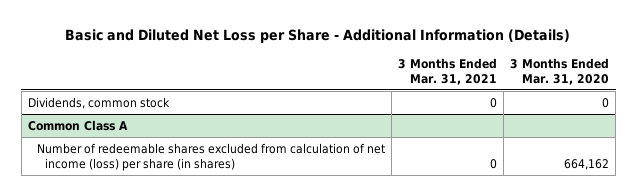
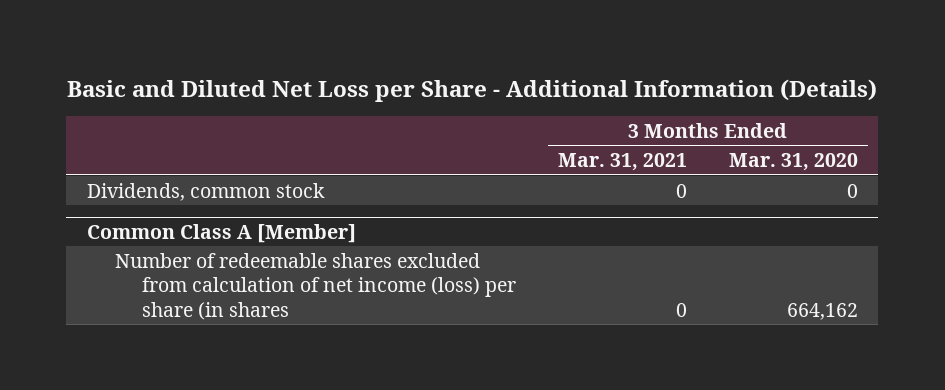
[27,119,128,131] Common Class A -> [87,223,357,243] Common Class A [Member]
[36,142,385,172] Number of redeemable shares excluded from calculation of net income (loss) per share (in shares) -> [114,252,517,320] Number of redeemable shares excluded from calculation of net income (loss) per share (in shares

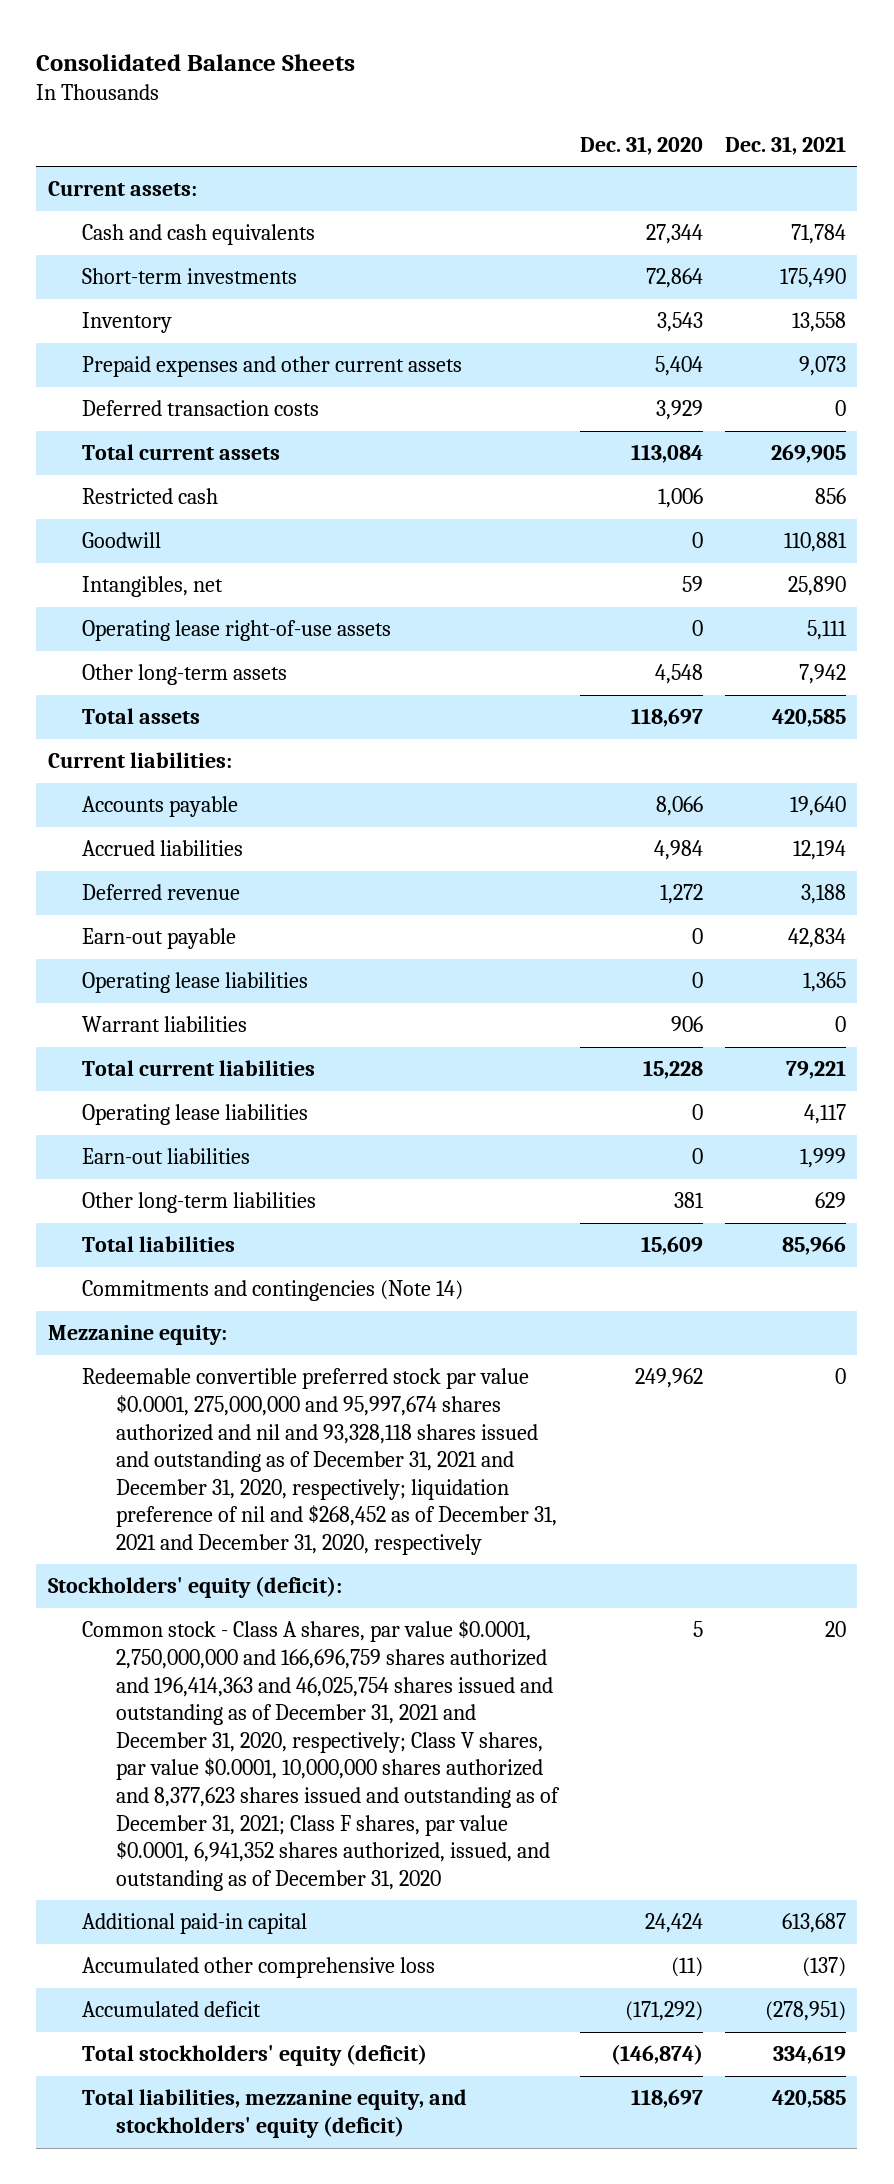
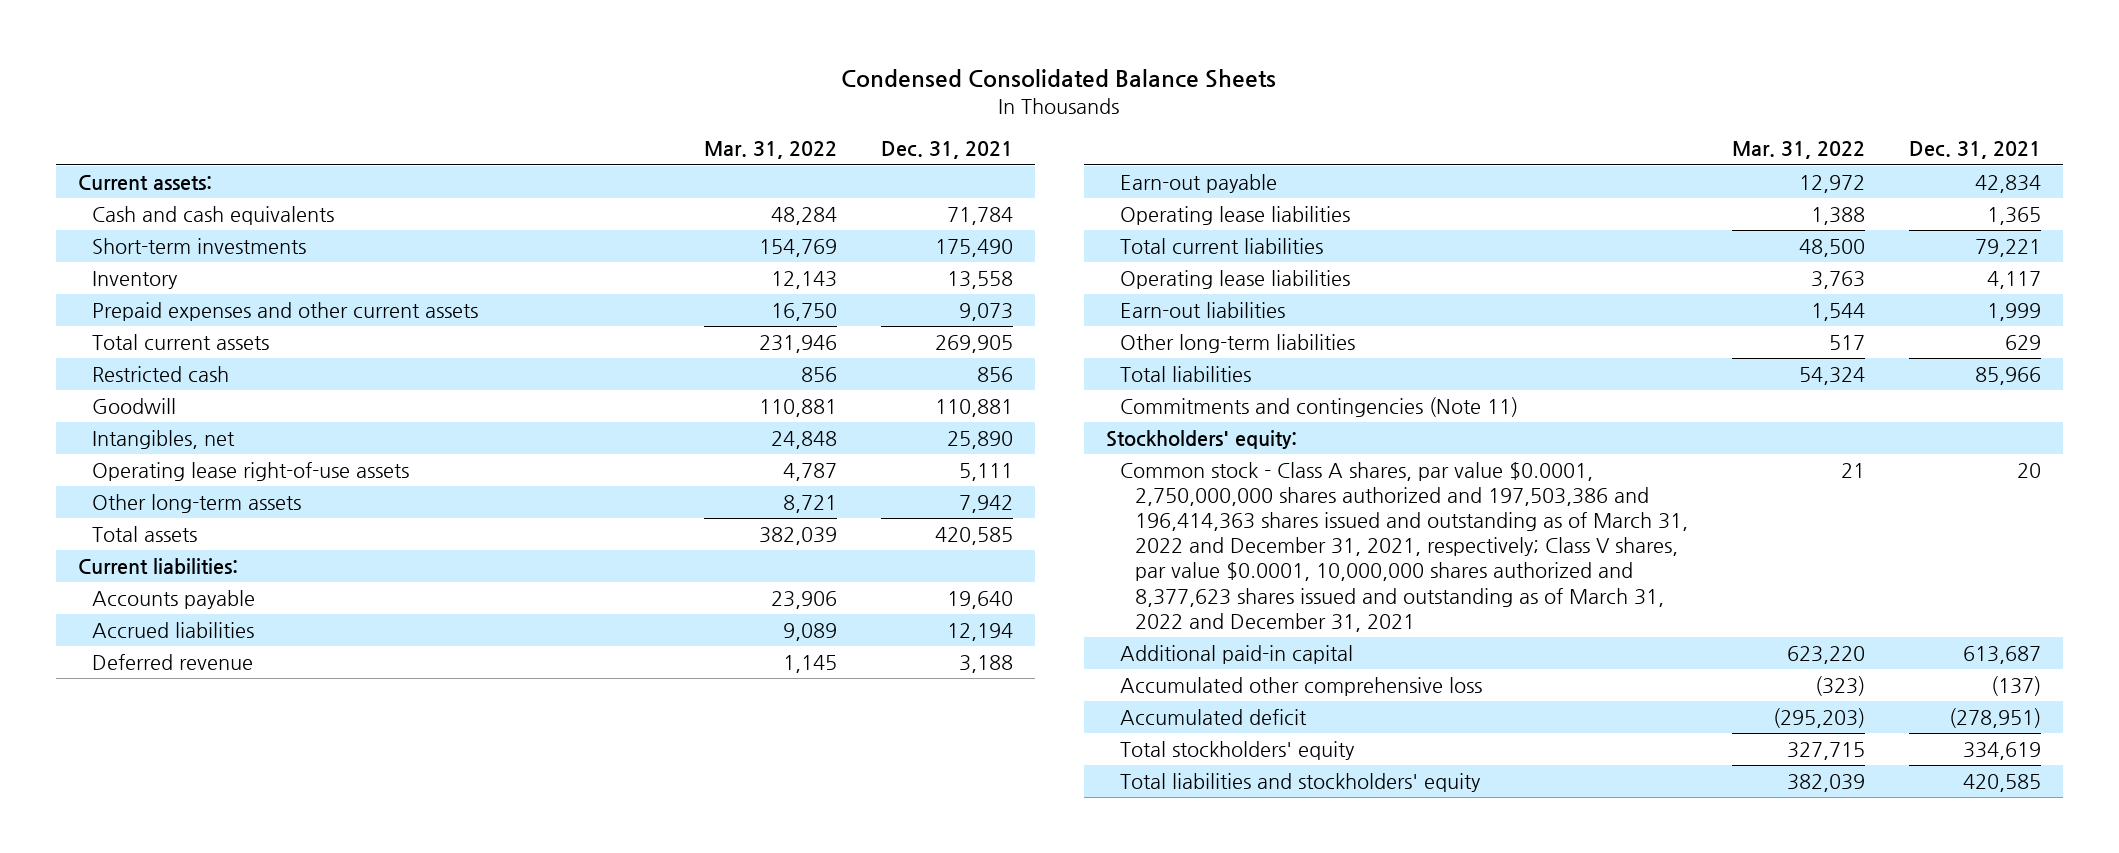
[36,53,356,71] Consolidated Balance Sheets -> [841,69,1277,89] Condensed Consolidated Balance Sheets
[580,135,704,155] Dec. 31, 2020 -> none
none -> [703,141,837,160] Mar. 31, 2022
[81,400,319,417] Deferred transaction costs -> none
[81,1016,247,1033] Warrant liabilities -> none
[47,1325,227,1346] Mezzanine equity: -> none
[81,1368,557,1555] Redeemable convertible preferred stock par value $0.0001, 275,000,000 and 95,997,674 shares authorized and nil and 93,328,118 shares issued and outstanding as of December 31, 2021 and December 31, 2020, respectively; liquidation preference of nil and $268,452 as of December 31, 2021 and December 31, 2020, respectively -> none
[81,1280,463,1302] Commitments and contingencies (Note 14) -> [1120,397,1519,418] Commitments and contingencies (Note 11)
[47,1576,342,1599] Stockholders' equity (deficit): -> [1105,430,1297,450] Stockholders' equity:
[81,1620,560,1891] Common stock - Class A shares, par value $0.0001, 2,750,000,000 and 166,696,759 shares authorized and 196,414,363 and 46,025,754 shares issued and outstanding as of December 31, 2021 and December 31, 2020, respectively; Class V shares, par value $0.0001, 10,000,000 shares authorized and 8,377,623 shares issued and outstanding as of December 31, 2021; Class F shares, par value $0.0001, 6,941,352 shares authorized, issued, and outstanding as of December 31, 2020 -> [1120,462,1688,632] Common stock - Class A shares, par value $0.0001, 2,750,000,000 shares authorized and 197,503,386 and 196,414,363 shares issued and outstanding as of March 31, 2022 and December 31, 2021, respectively; Class V shares, par value $0.0001, 10,000,000 shares authorized and 8,377,623 shares issued and outstanding as of March 31, 2022 and December 31, 2021
[81,2044,427,2067] Total stockholders' equity (deficit) -> [1120,741,1356,761] Total stockholders' equity
[81,2089,467,2139] Total liabilities, mezzanine equity, and stockholders' equity (deficit) -> [1120,773,1482,793] Total liabilities and stockholders' equity

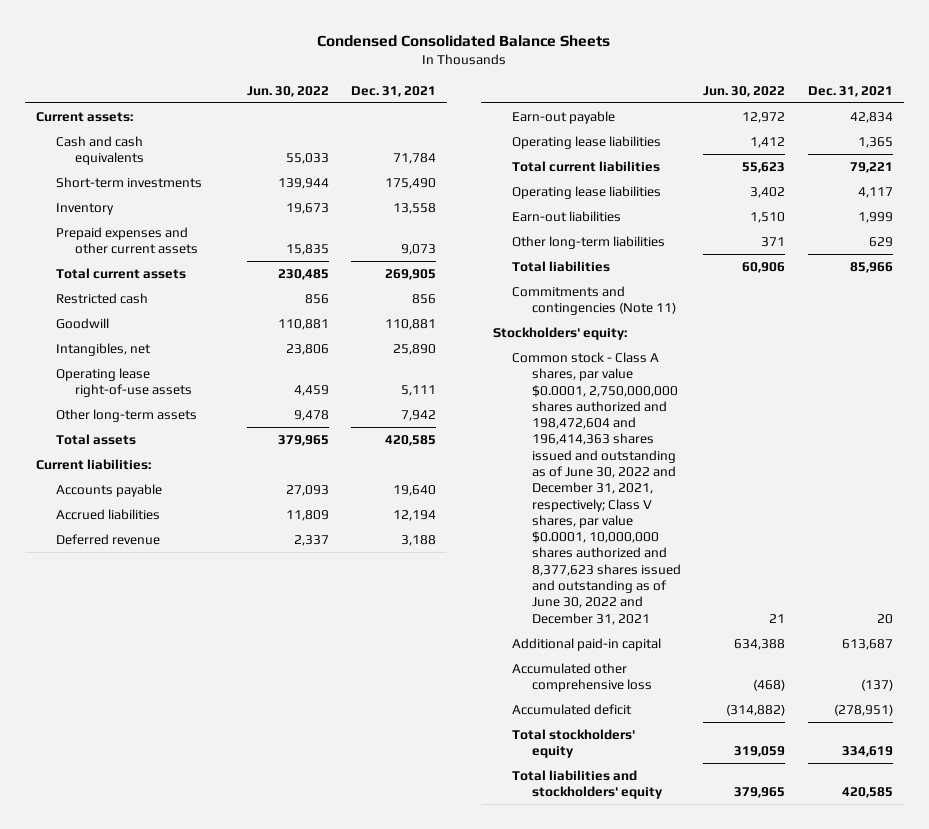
[703,141,837,160] Mar. 31, 2022 -> none
none -> [246,85,329,97] Jun. 30, 2022
[1120,462,1688,632] Common stock - Class A shares, par value $0.0001, 2,750,000,000 shares authorized and 197,503,386 and 196,414,363 shares issued and outstanding as of March 31, 2022 and December 31, 2021, respectively; Class V shares, par value $0.0001, 10,000,000 shares authorized and 8,377,623 shares issued and outstanding as of March 31, 2022 and December 31, 2021 -> [512,351,681,625] Common stock - Class A shares, par value $0.0001, 2,750,000,000 shares authorized and 198,472,604 and 196,414,363 shares issued and outstanding as of June 30, 2022 and December 31, 2021, respectively; Class V shares, par value $0.0001, 10,000,000 shares authorized and 8,377,623 shares issued and outstanding as of June 30, 2022 and December 31, 2021

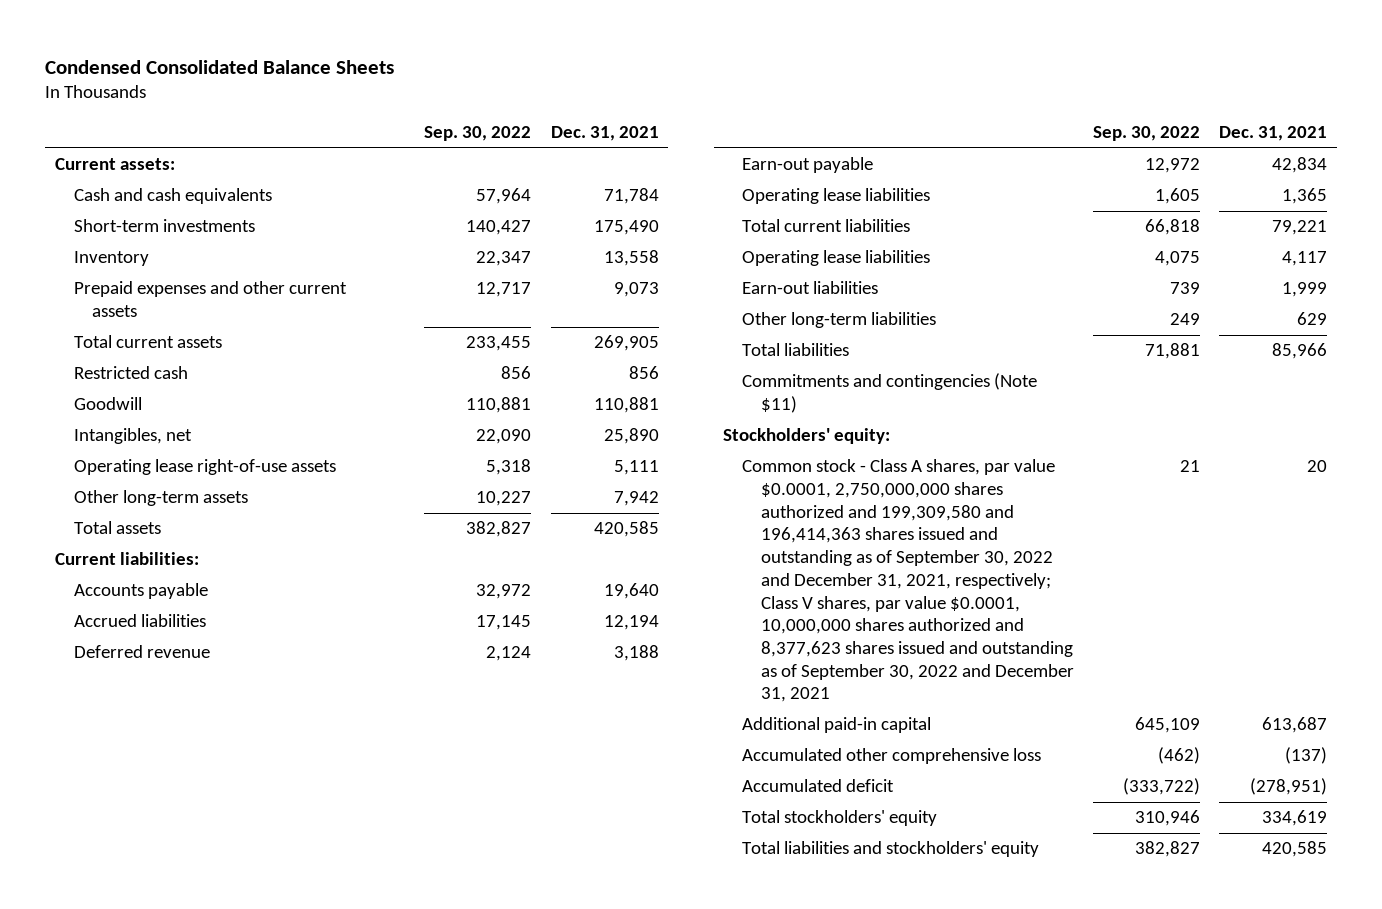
[246,85,329,97] Jun. 30, 2022 -> none
none -> [424,126,532,142] Sep. 30, 2022
[512,285,676,316] Commitments and contingencies (Note 11) -> [742,373,1038,414] Commitments and contingencies (Note $11)
[512,351,681,625] Common stock - Class A shares, par value $0.0001, 2,750,000,000 shares authorized and 198,472,604 and 196,414,363 shares issued and outstanding as of June 30, 2022 and December 31, 2021, respectively; Class V shares, par value $0.0001, 10,000,000 shares authorized and 8,377,623 shares issued and outstanding as of June 30, 2022 and December 31, 2021 -> [742,459,1074,703] Common stock - Class A shares, par value $0.0001, 2,750,000,000 shares authorized and 199,309,580 and 196,414,363 shares issued and outstanding as of September 30, 2022 and December 31, 2021, respectively; Class V shares, par value $0.0001, 10,000,000 shares authorized and 8,377,623 shares issued and outstanding as of September 30, 2022 and December 31, 2021

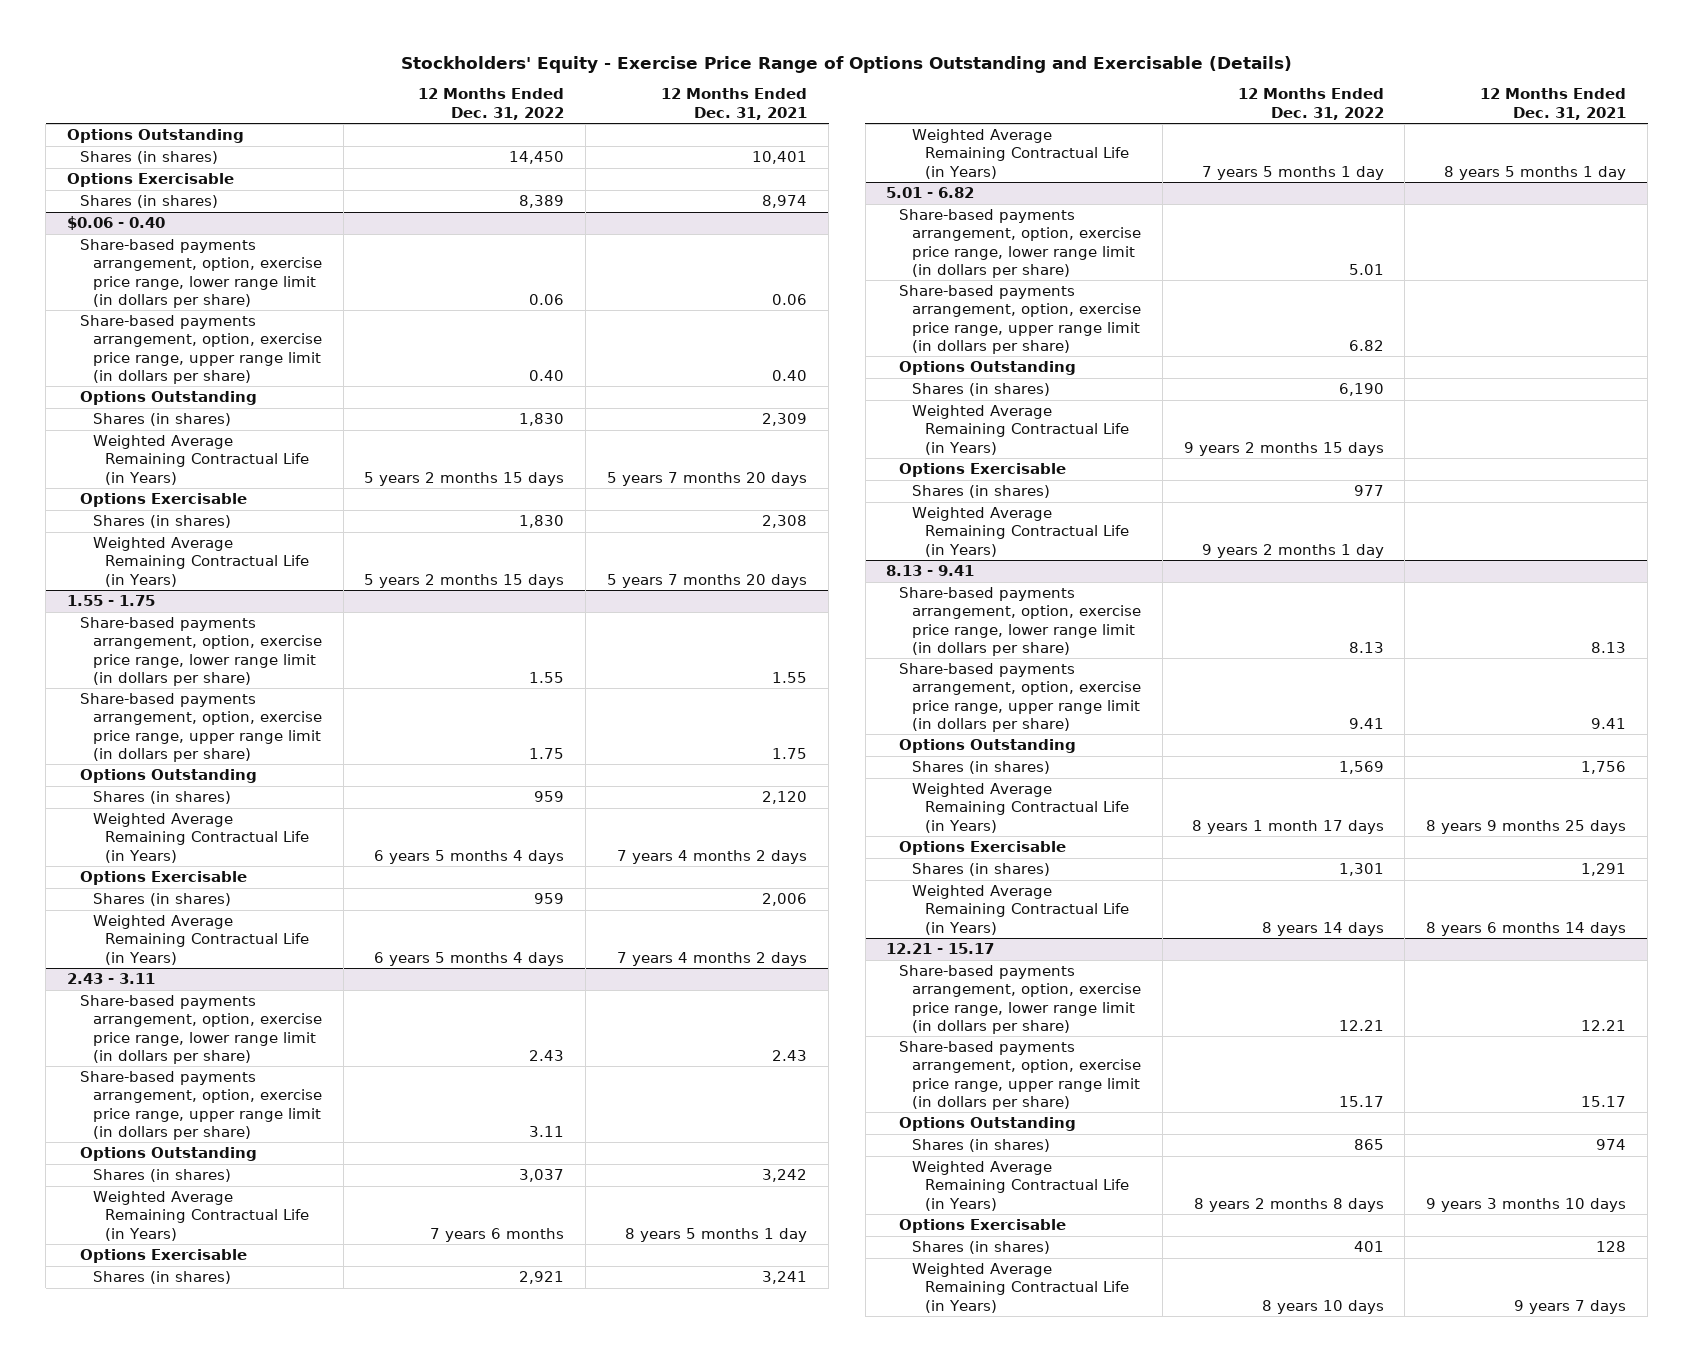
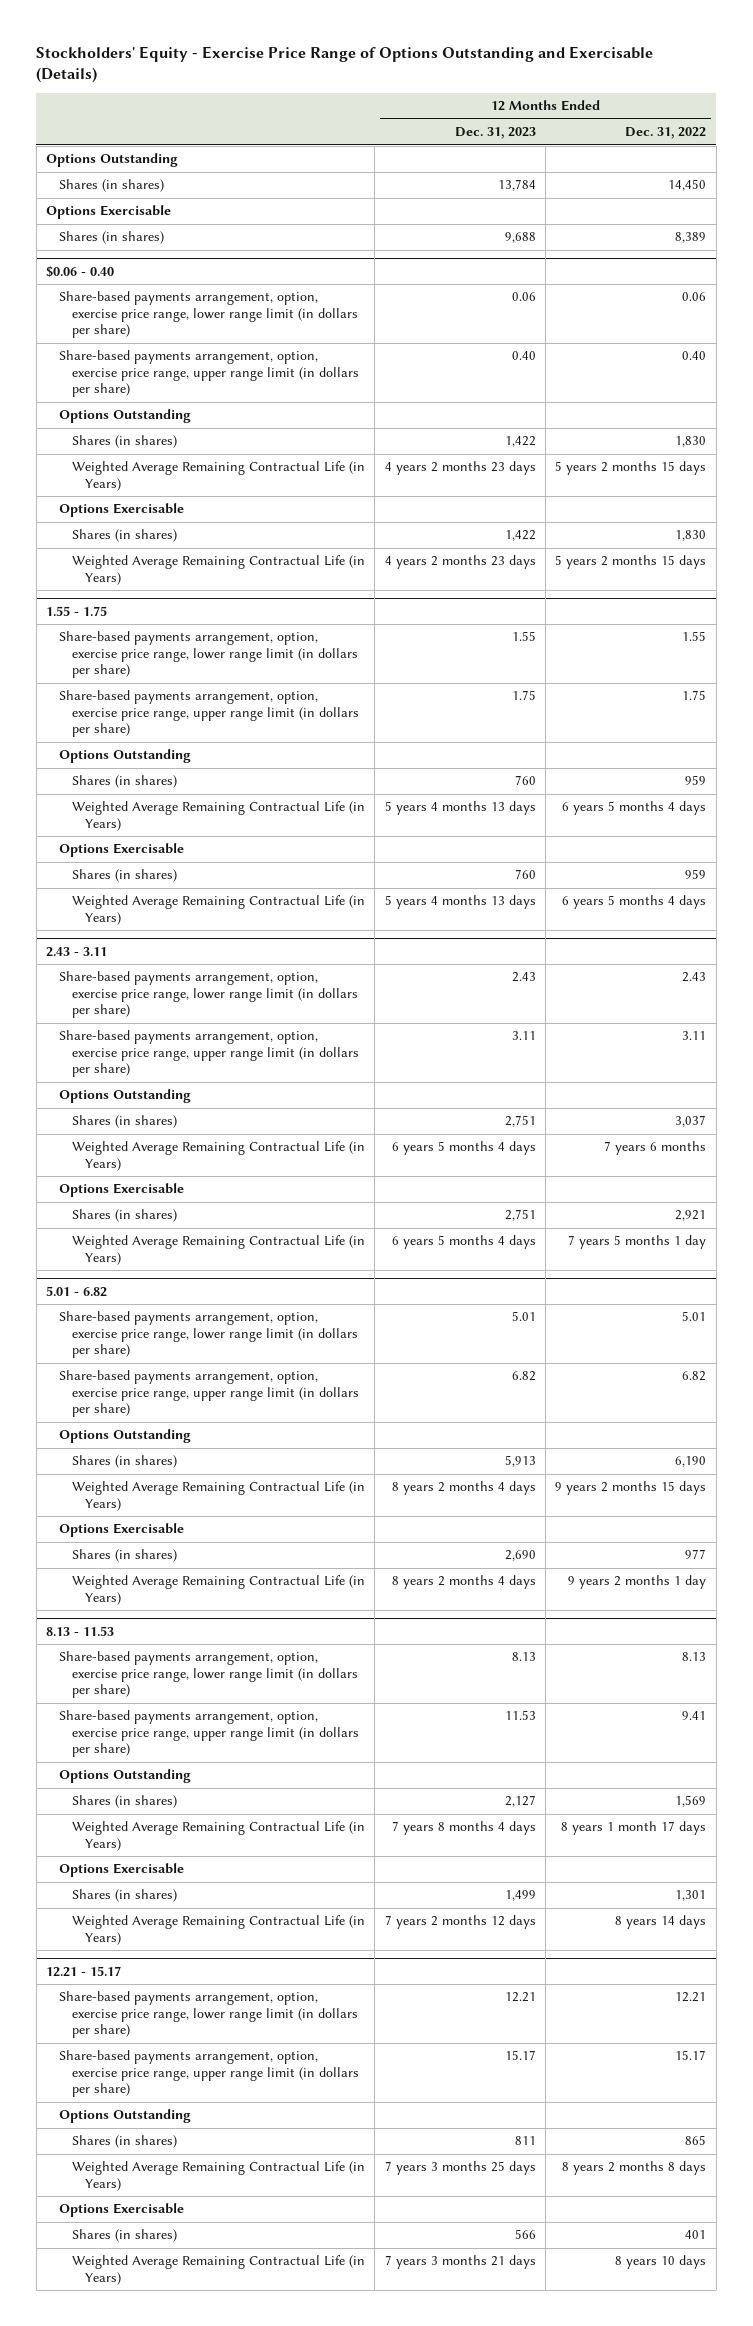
[661,88,808,120] 12 Months Ended Dec. 31, 2021 -> none
none -> [454,127,536,140] Dec. 31, 2023
[886,565,975,577] 8.13 - 9.41 -> [46,1625,115,1636] 8.13 - 11.53

